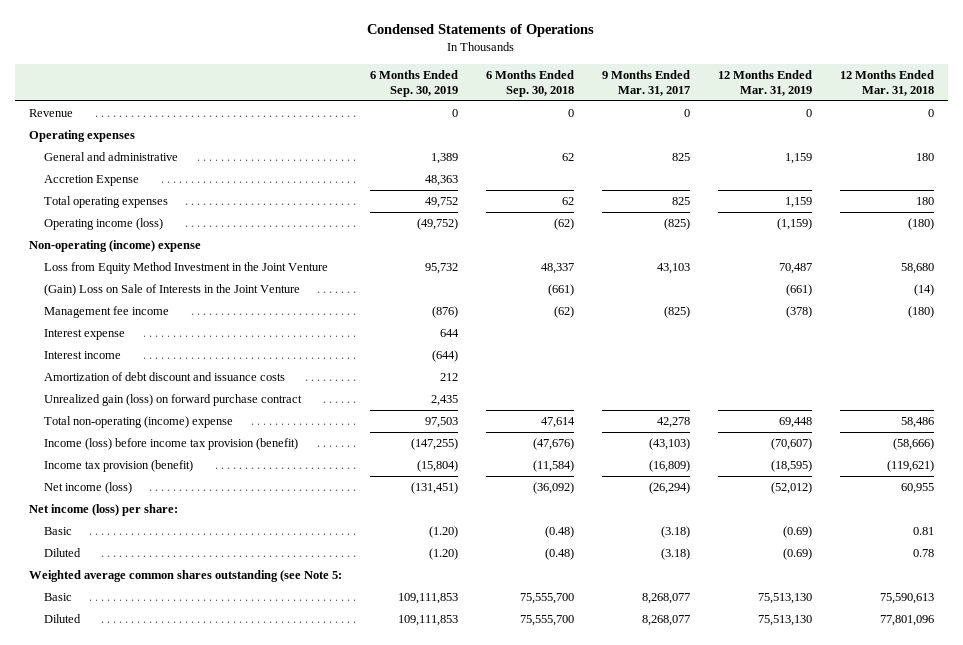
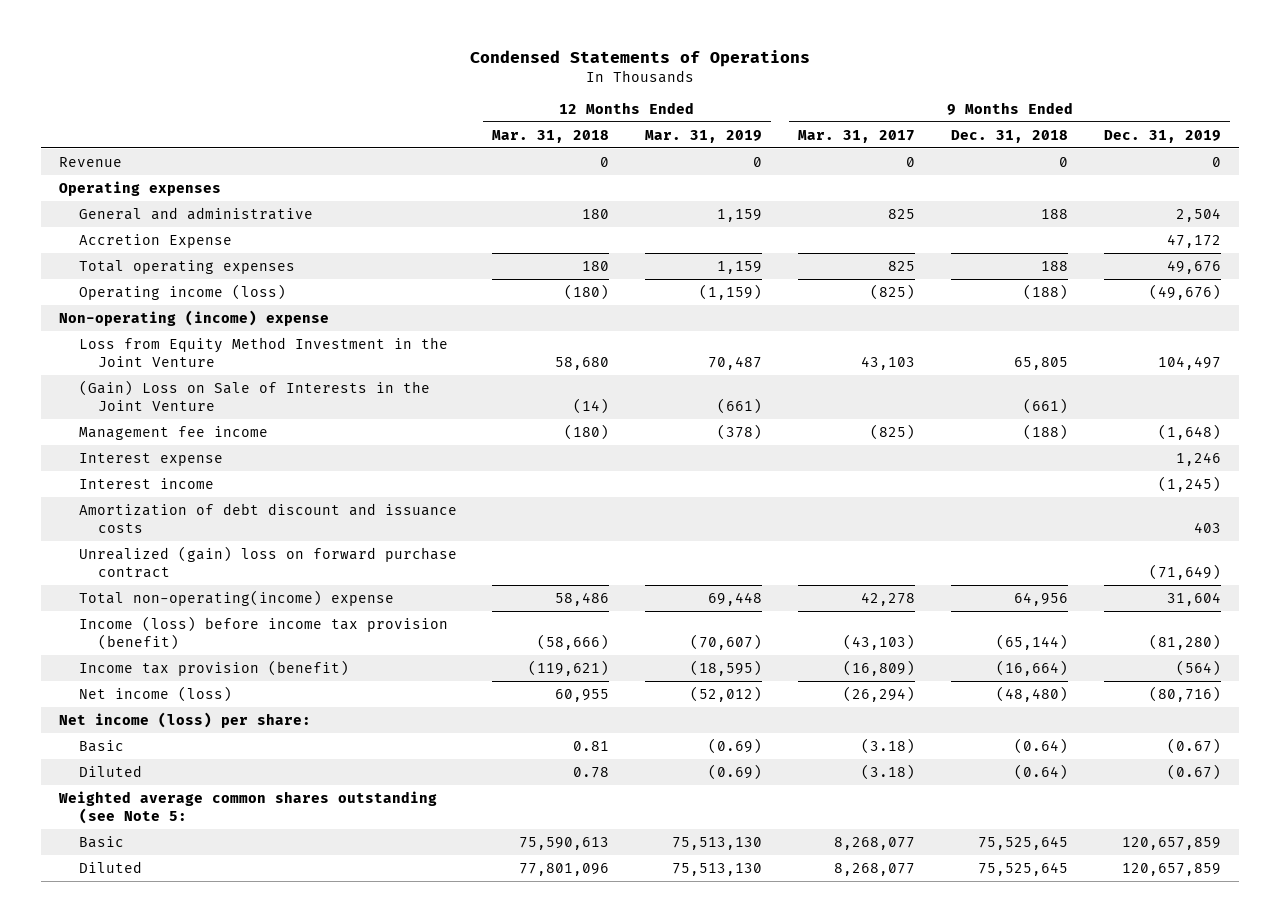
[369,69,458,98] 6 Months Ended Sep. 30, 2019 -> none
[485,69,574,98] 6 Months Ended Sep. 30, 2018 -> none
none -> [951,129,1069,143] Dec. 31, 2018
none -> [1103,129,1221,143] Dec. 31, 2019
[43,393,302,406] Unrealized gain (loss) on forward purchase contract -> [78,545,457,579] Unrealized (gain) loss on forward purchase contract
[43,415,233,428] Total non-operating (income) expense -> [78,589,394,606] Total non-operating(income) expense

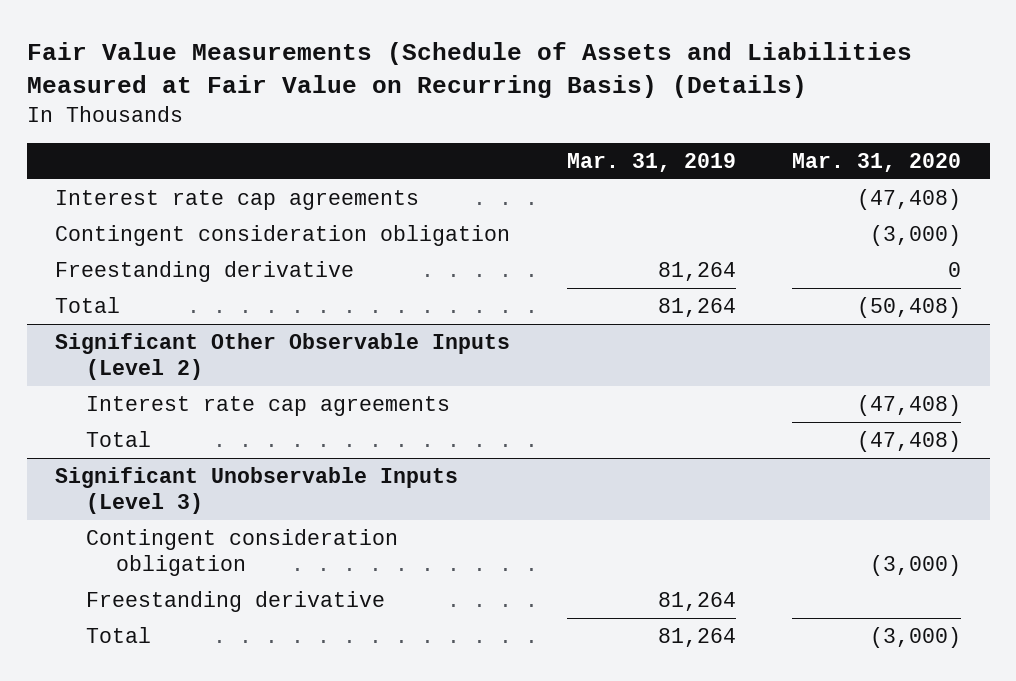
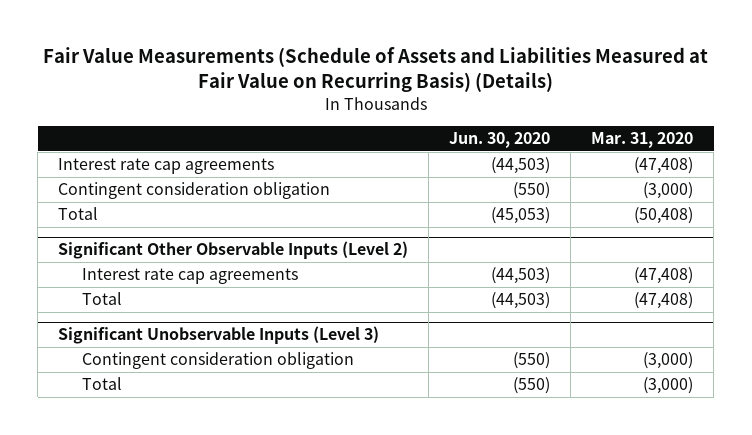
[566,153,736,173] Mar. 31, 2019 -> none
none -> [449,132,551,149] Jun. 30, 2020
[55,260,355,282] Freestanding derivative -> none
[85,590,385,612] Freestanding derivative -> none

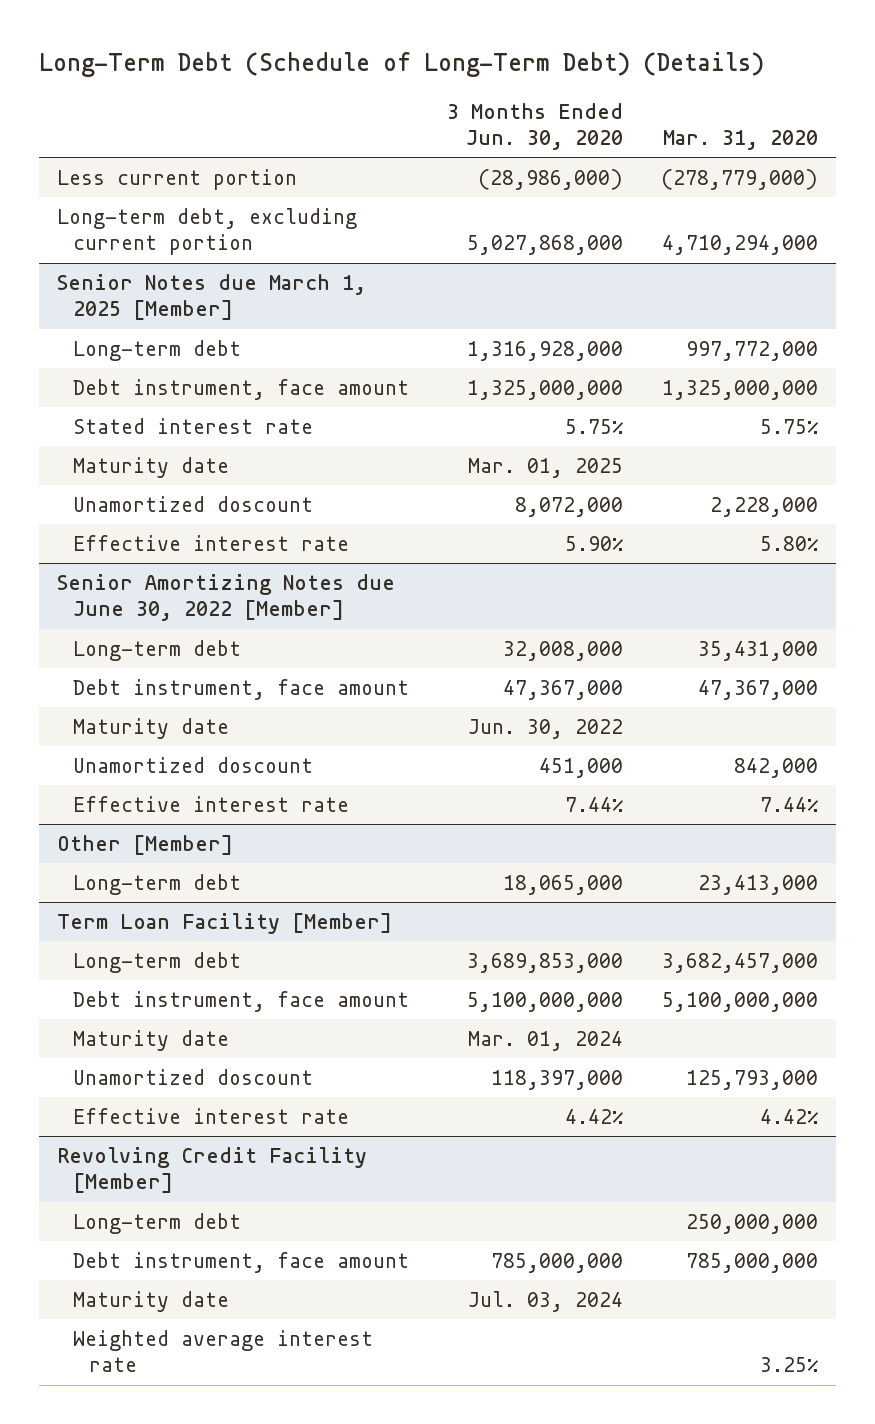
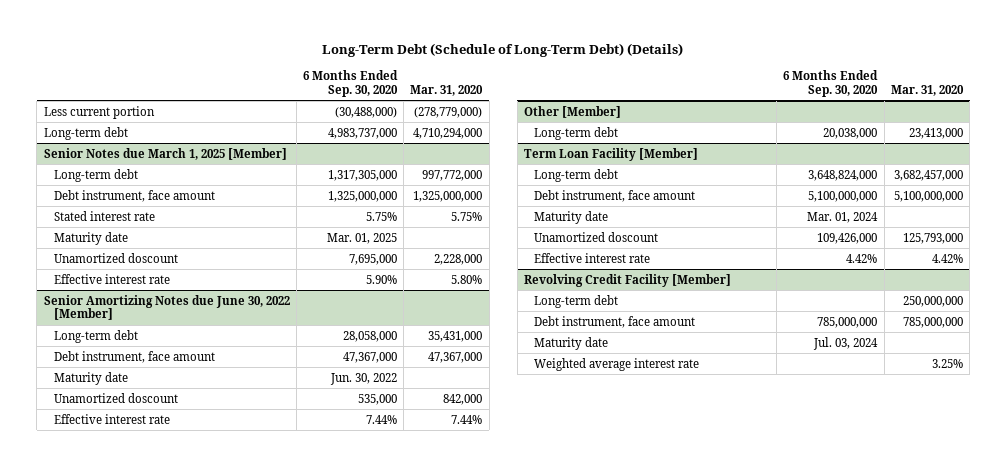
[446,102,623,150] 3 Months Ended Jun. 30, 2020 -> none
none -> [302,70,398,97] 6 Months Ended Sep. 30, 2020
[57,207,358,256] Long-term debt, excluding current portion -> [43,126,128,140] Long-term debt

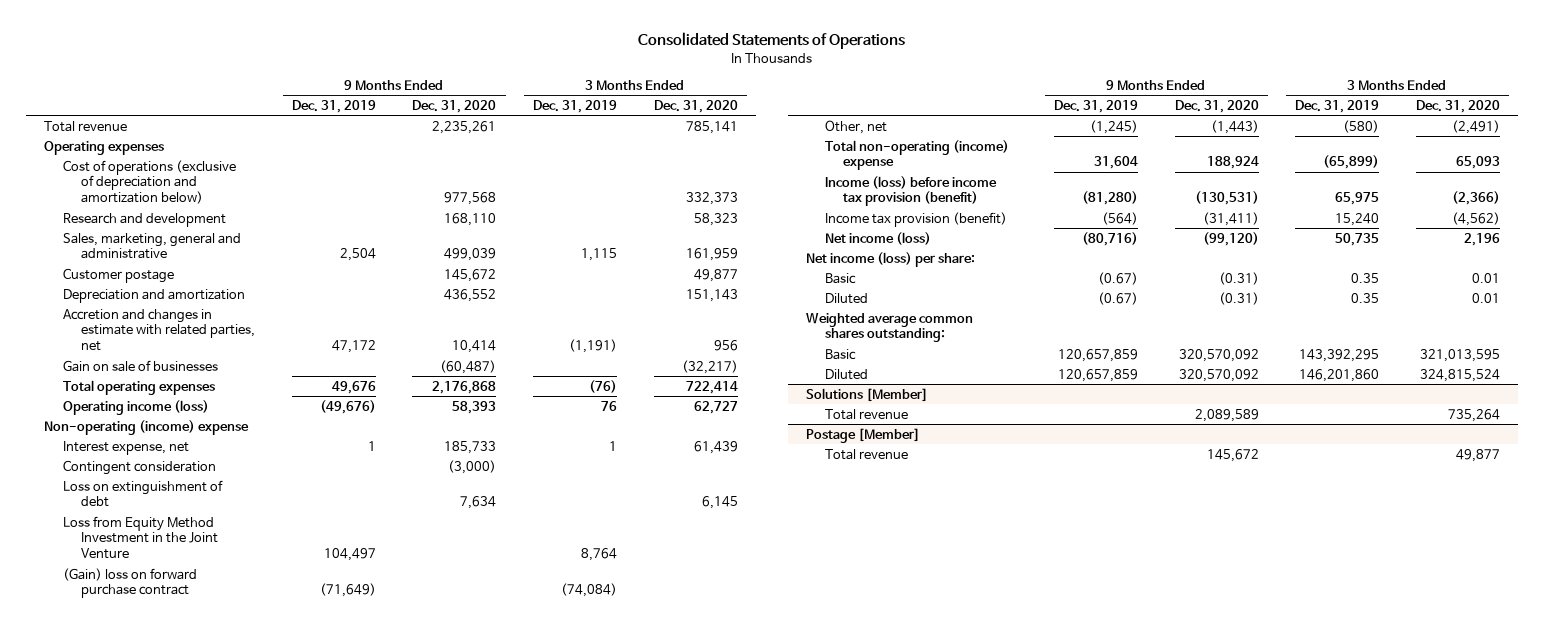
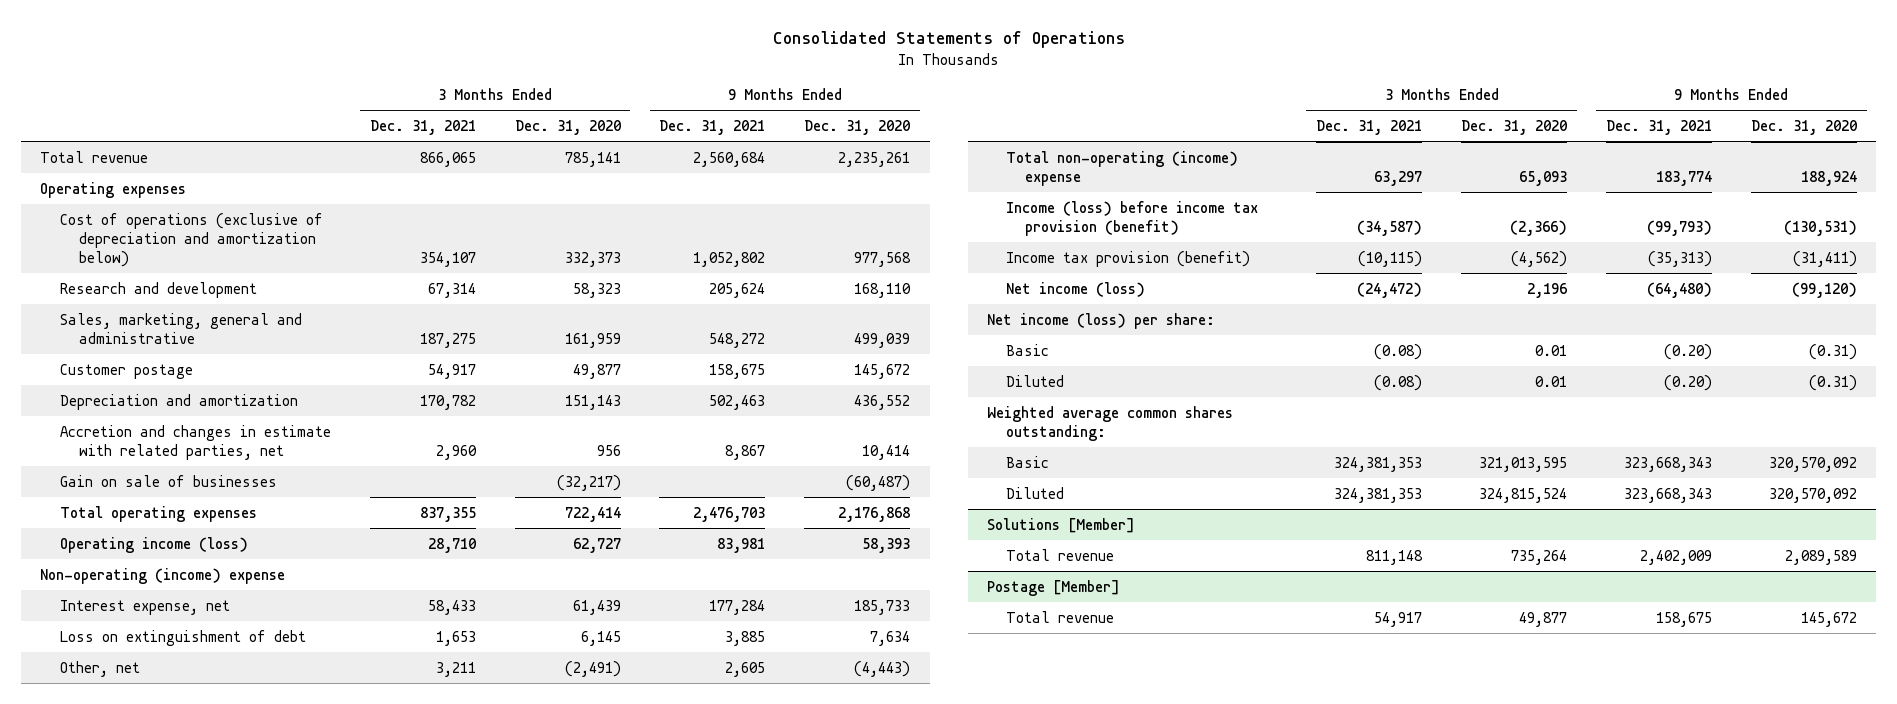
[291,100,376,114] Dec. 31, 2019 -> none
[532,100,617,114] Dec. 31, 2019 -> none
none -> [369,120,476,136] Dec. 31, 2021
none -> [659,120,766,136] Dec. 31, 2021
[62,459,216,475] Contingent consideration -> none
[62,515,219,560] Loss from Equity Method Investment in the Joint Venture -> none
[62,567,197,599] (Gain) loss on forward purchase contract -> none
[1210,119,1259,134] (1,443) -> [854,660,911,677] (4,443)

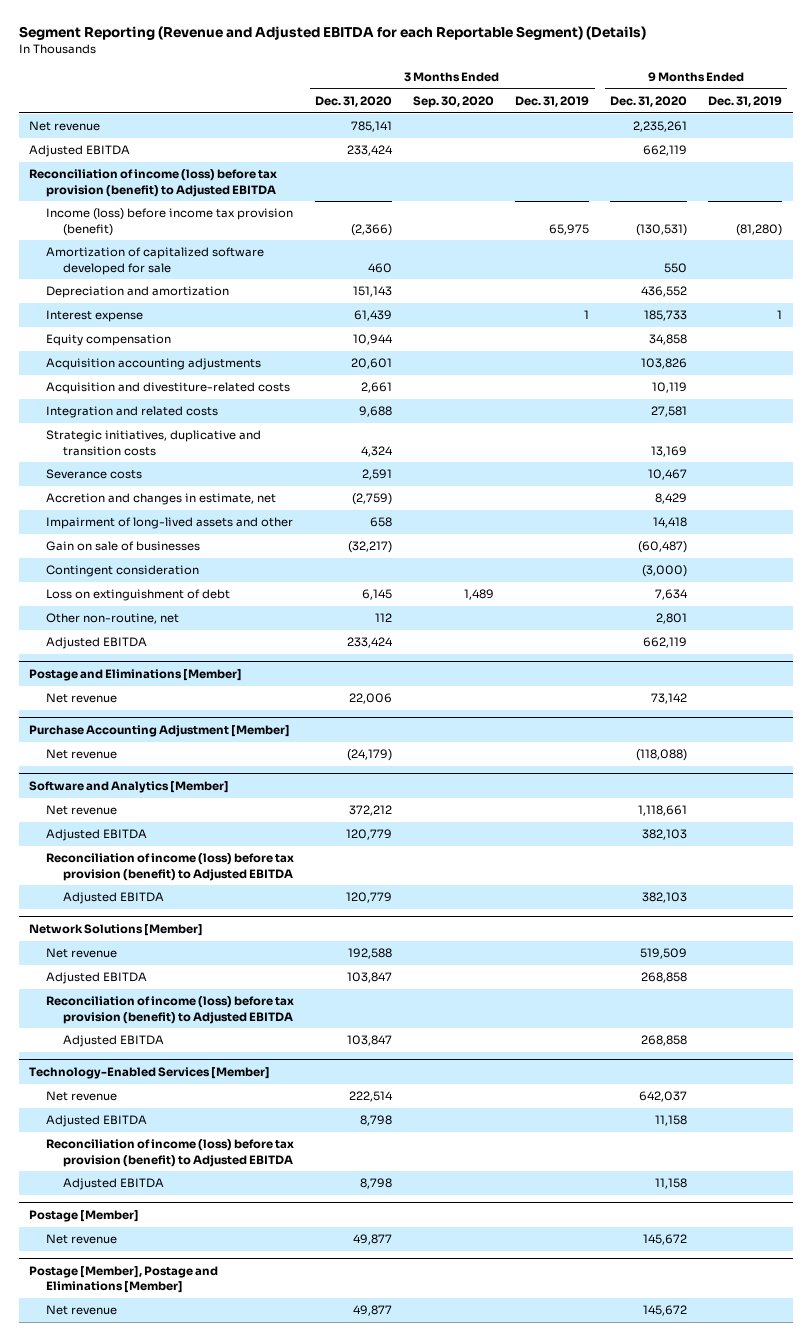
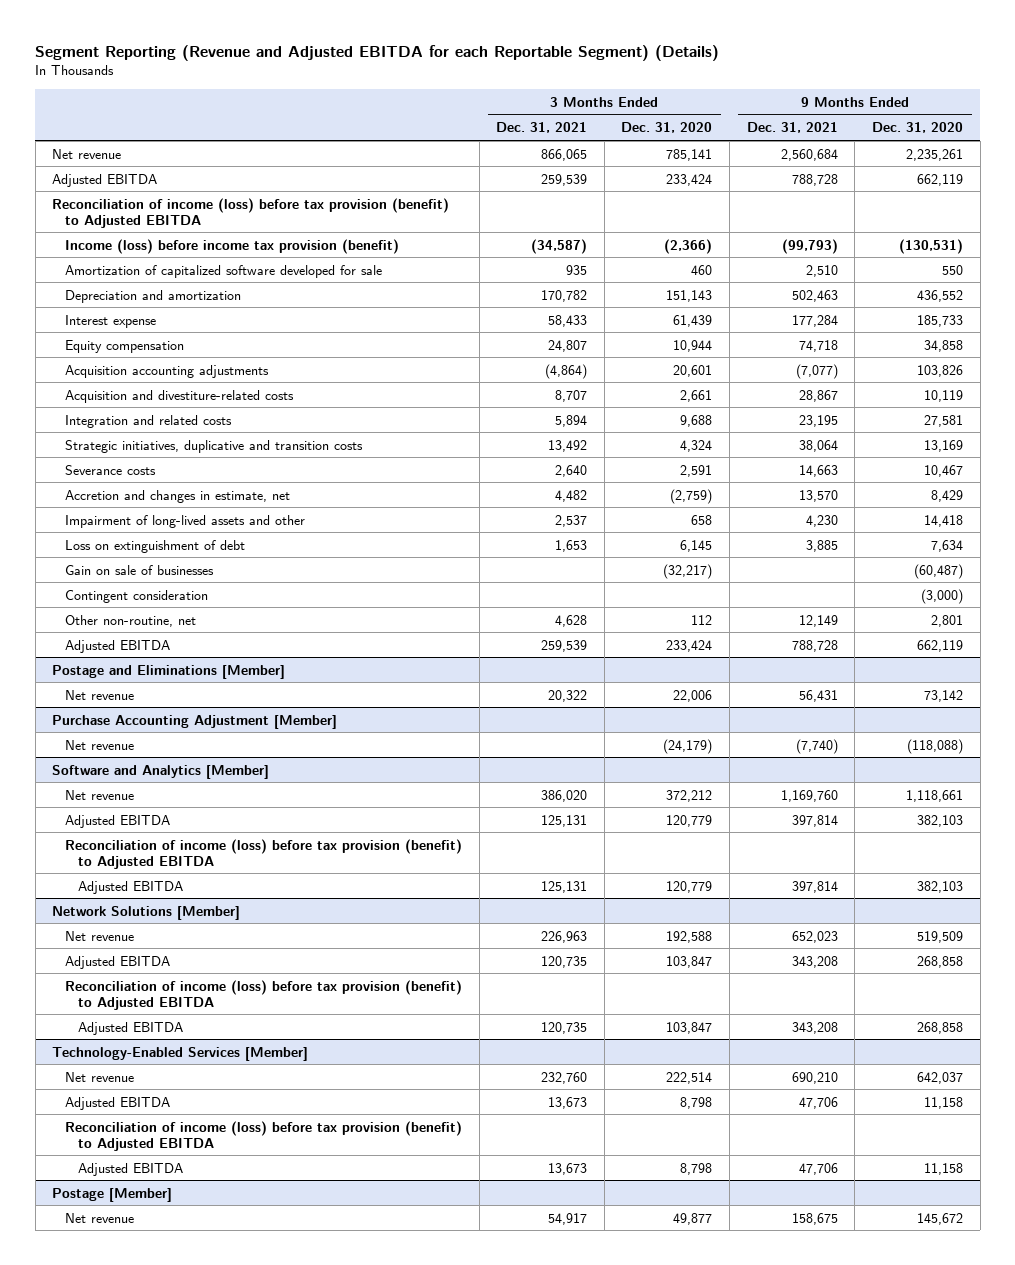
[413,96,495,109] Sep. 30, 2020 -> none
[515,96,590,108] Dec. 31, 2019 -> none
[708,96,783,108] Dec. 31, 2019 -> none
none -> [496,122,588,134] Dec. 31, 2021
none -> [746,122,838,134] Dec. 31, 2021
[46,589,231,602] Loss on extinguishment of debt -> [65,539,246,553] Loss on extinguishment of debt
[29,1265,219,1294] Postage [Member], Postage and Eliminations [Member] -> none
[46,1305,118,1316] Net revenue -> none

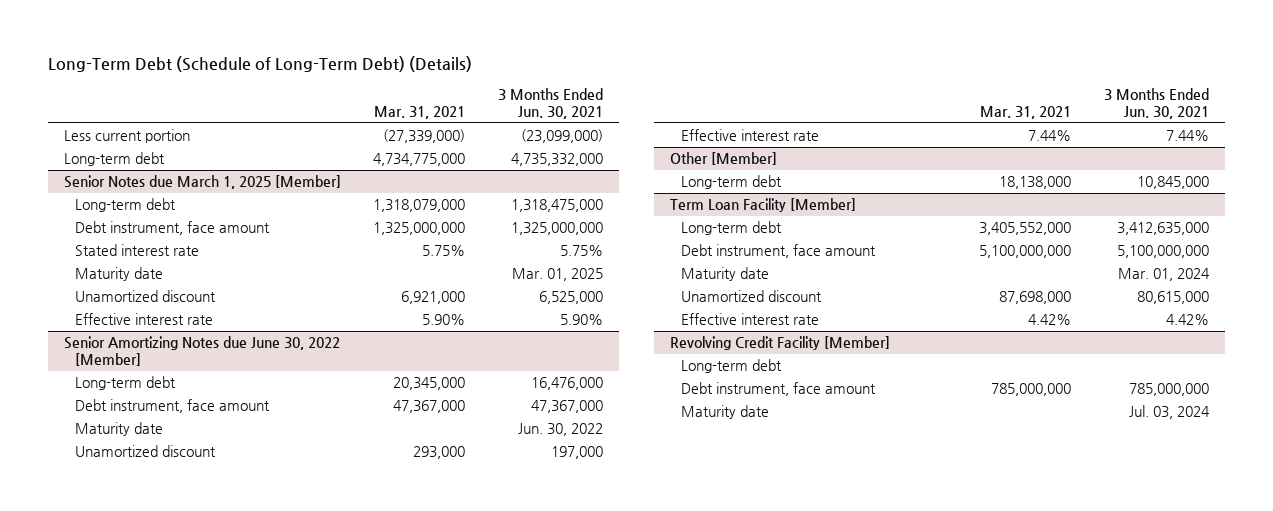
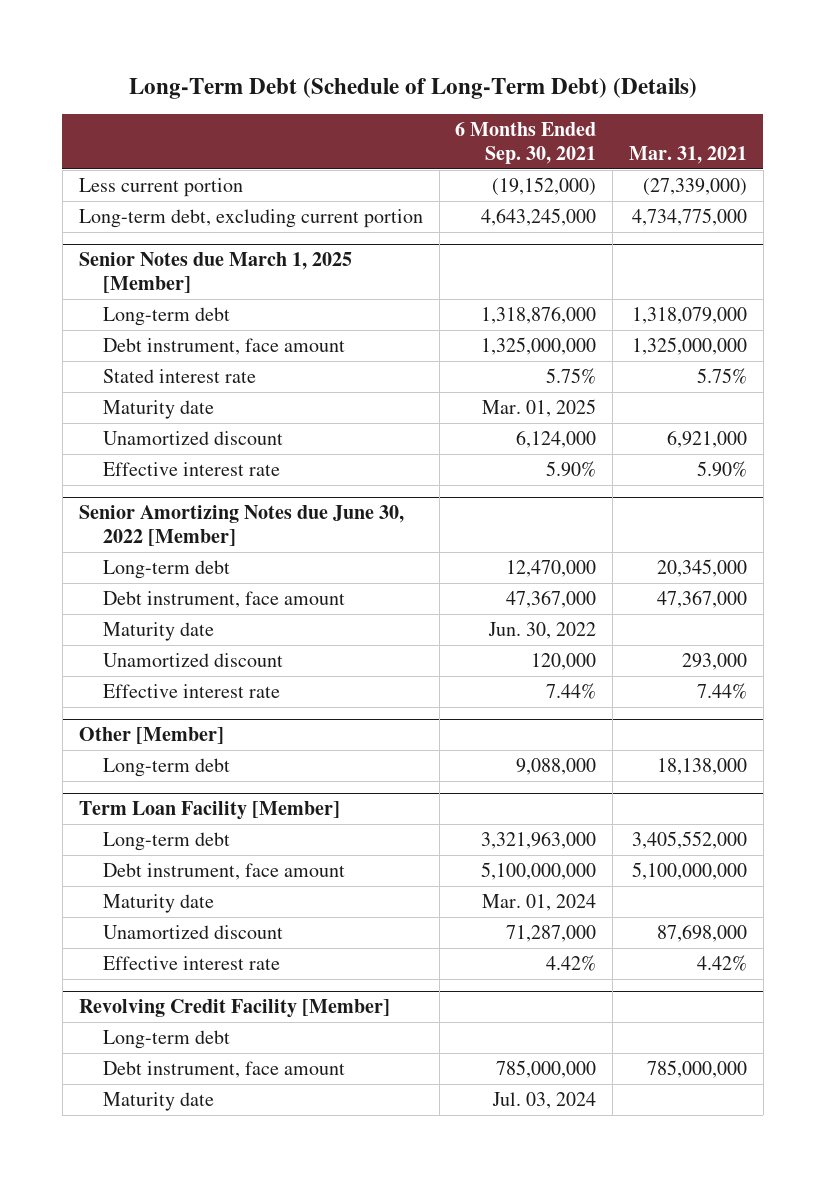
[497,88,603,120] 3 Months Ended Jun. 30, 2021 -> none
none -> [455,121,597,165] 6 Months Ended Sep. 30, 2021
[63,152,165,167] Long-term debt -> [78,208,423,228] Long-term debt, excluding current portion

